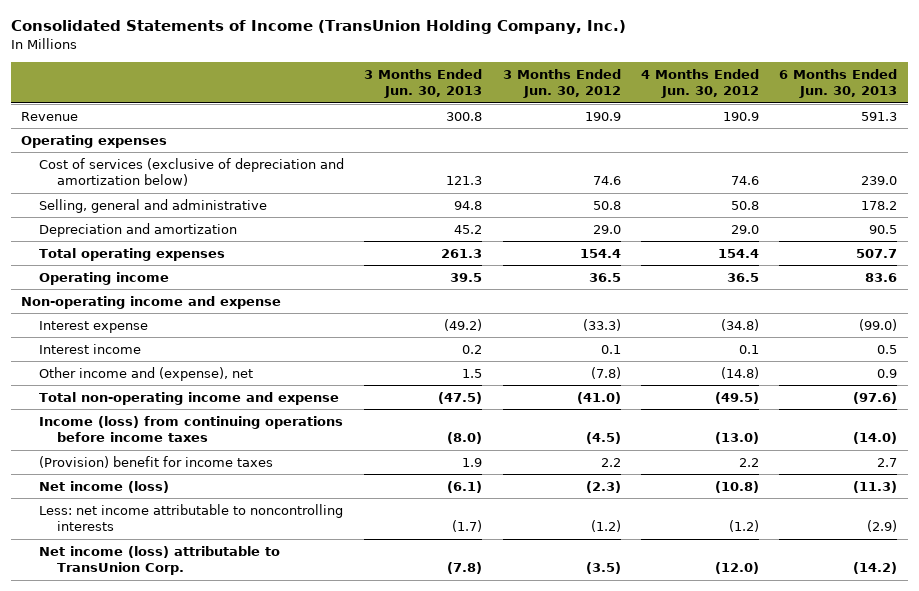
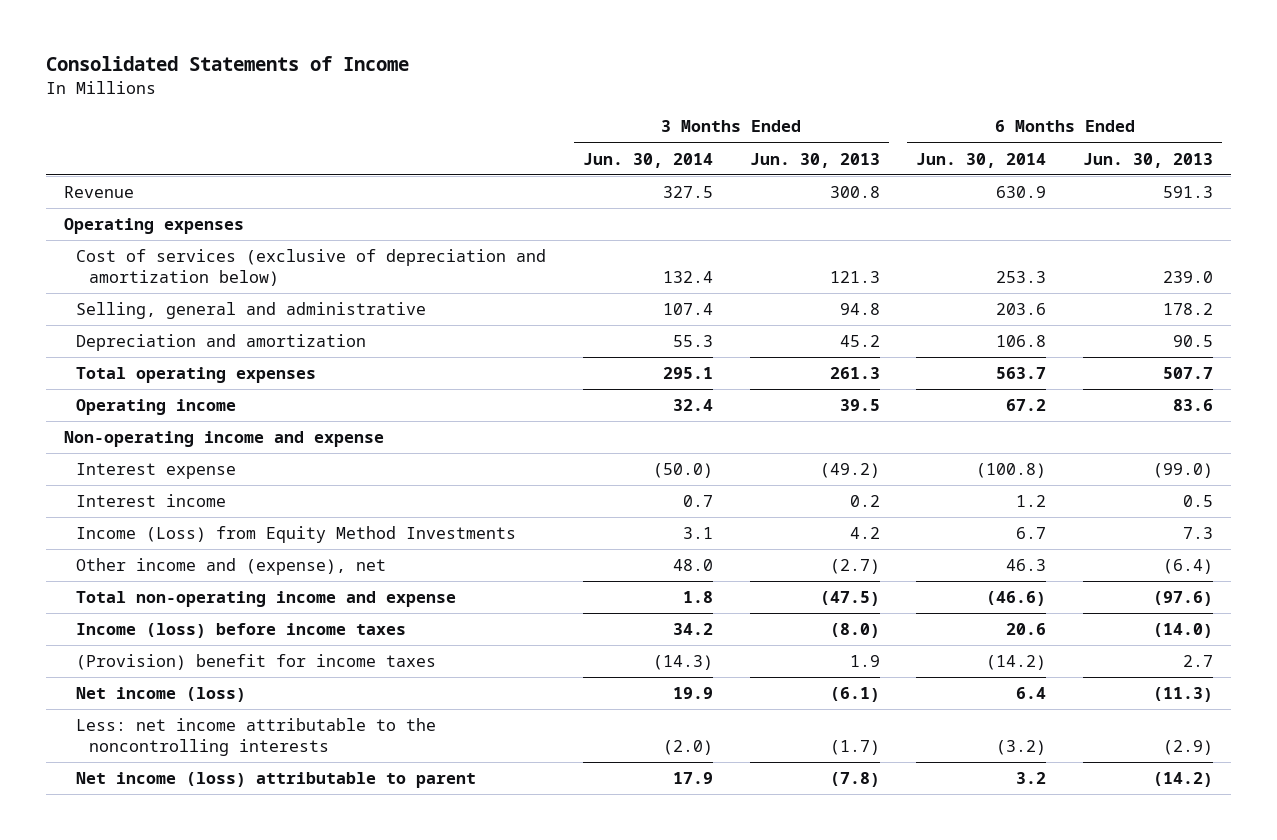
[10,20,626,35] Consolidated Statements of Income (TransUnion Holding Company, Inc.) -> [45,56,409,72] Consolidated Statements of Income
[502,69,621,99] 3 Months Ended Jun. 30, 2012 -> none
[641,69,760,99] 4 Months Ended Jun. 30, 2012 -> none
none -> [583,152,714,168] Jun. 30, 2014
none -> [916,152,1047,168] Jun. 30, 2014
none -> [76,526,517,544] Income (Loss) from Equity Method Investments
[462,368,483,378] 1.5 -> [829,559,880,575] (2.7)
[877,368,898,378] 0.9 -> [1162,559,1213,575] (6.4)
[39,415,344,443] Income (loss) from continuing operations before income taxes -> [76,623,407,639] Income (loss) before income taxes
[39,503,344,532] Less: net income attributable to noncontrolling interests -> [76,718,437,756] Less: net income attributable to the noncontrolling interests
[39,545,281,576] Net income (loss) attributable to TransUnion Corp. -> [76,772,477,789] Net income (loss) attributable to parent

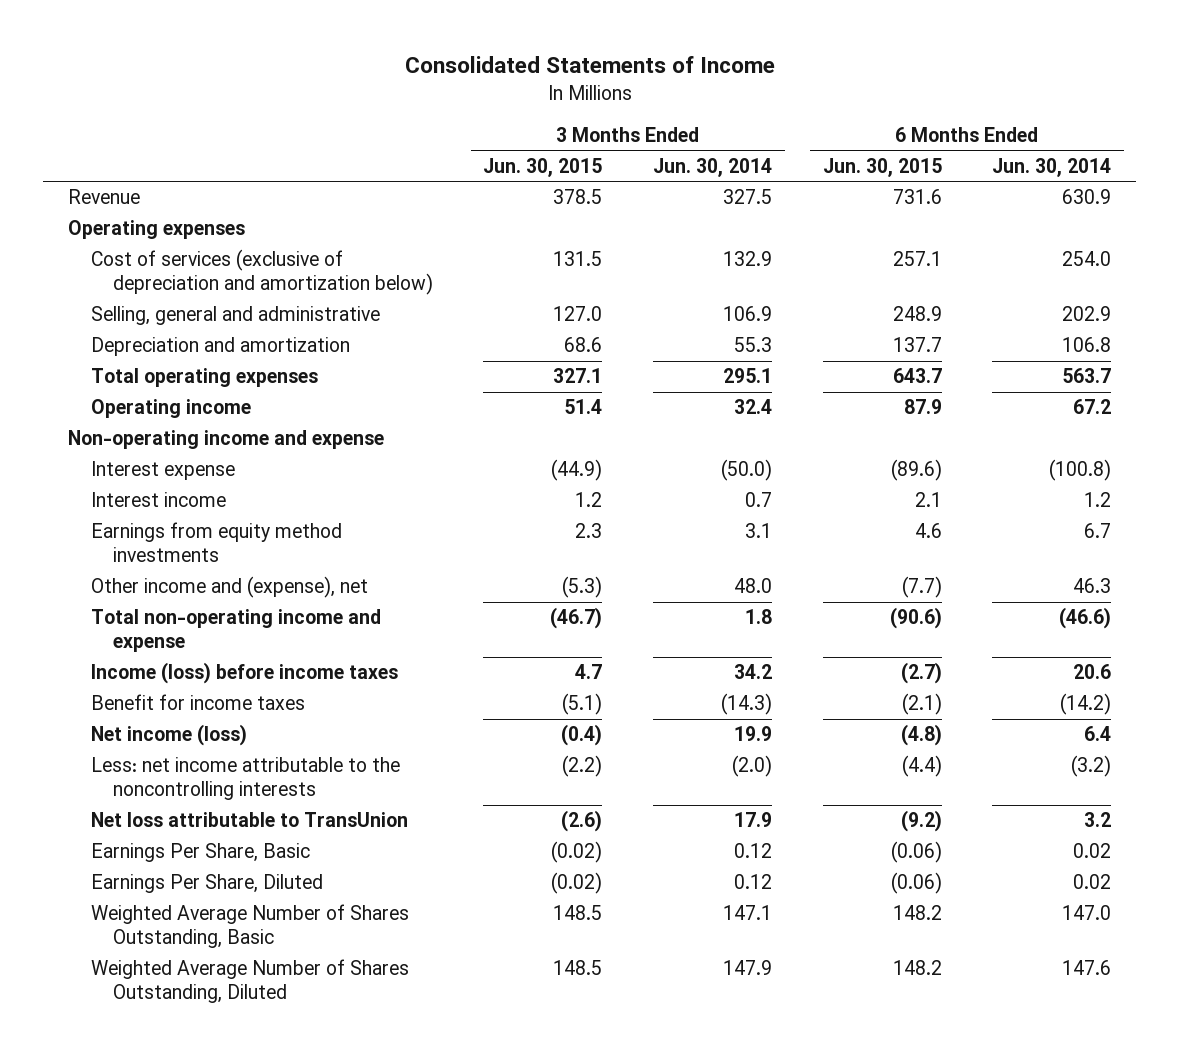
[749,152,880,168] Jun. 30, 2013 -> none
[1082,152,1213,168] Jun. 30, 2013 -> none
none -> [483,157,603,177] Jun. 30, 2015
none -> [822,157,942,177] Jun. 30, 2015
[663,270,714,283] 132.4 -> [723,251,773,267] 132.9
[996,270,1047,283] 253.3 -> [1062,251,1112,267] 254.0
[663,303,714,316] 107.4 -> [723,306,773,322] 106.9
[996,303,1047,316] 203.6 -> [1062,306,1112,322] 202.9
[76,526,517,544] Income (Loss) from Equity Method Investments -> [90,522,342,563] Earnings from equity method investments
[76,654,437,671] (Provision) benefit for income taxes -> [90,694,305,711] Benefit for income taxes
[76,772,477,789] Net income (loss) attributable to parent -> [90,812,408,828] Net loss attributable to TransUnion
none -> [90,843,310,863] Earnings Per Share, Basic
none -> [90,874,323,894] Earnings Per Share, Diluted
none -> [90,904,409,949] Weighted Average Number of Shares Outstanding, Basic
none -> [90,959,409,1004] Weighted Average Number of Shares Outstanding, Diluted

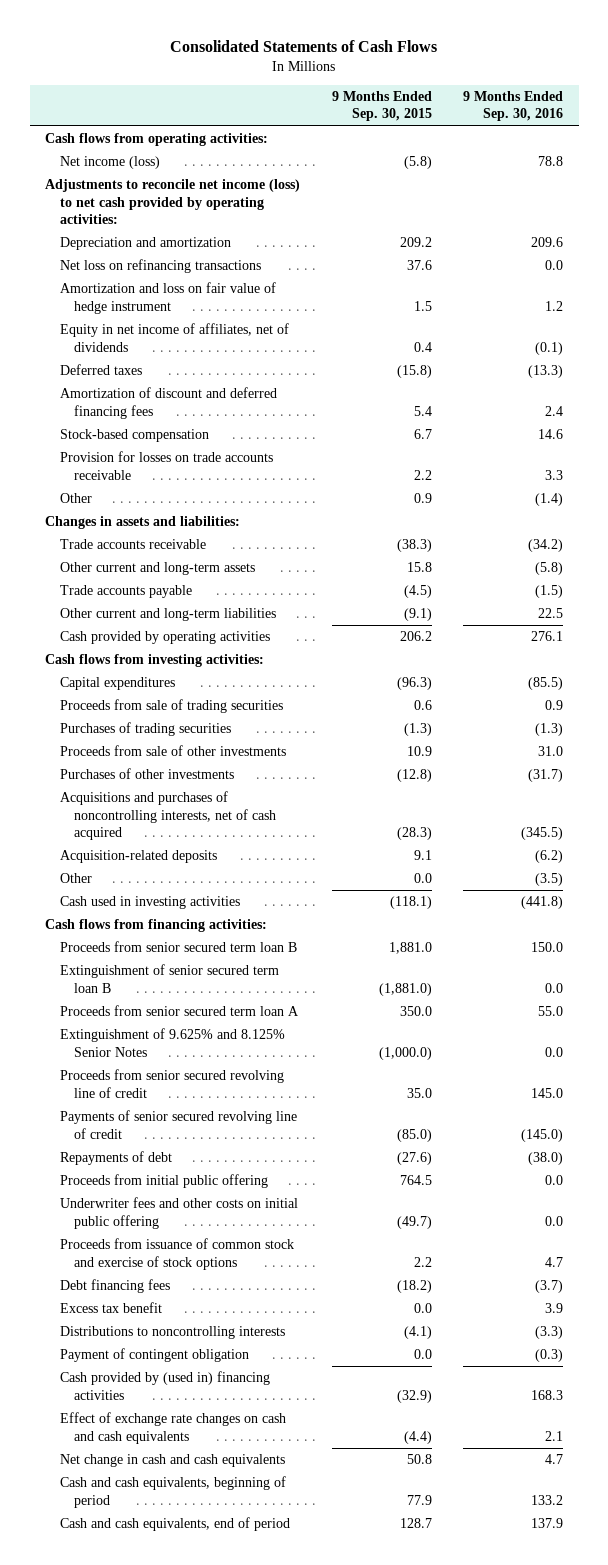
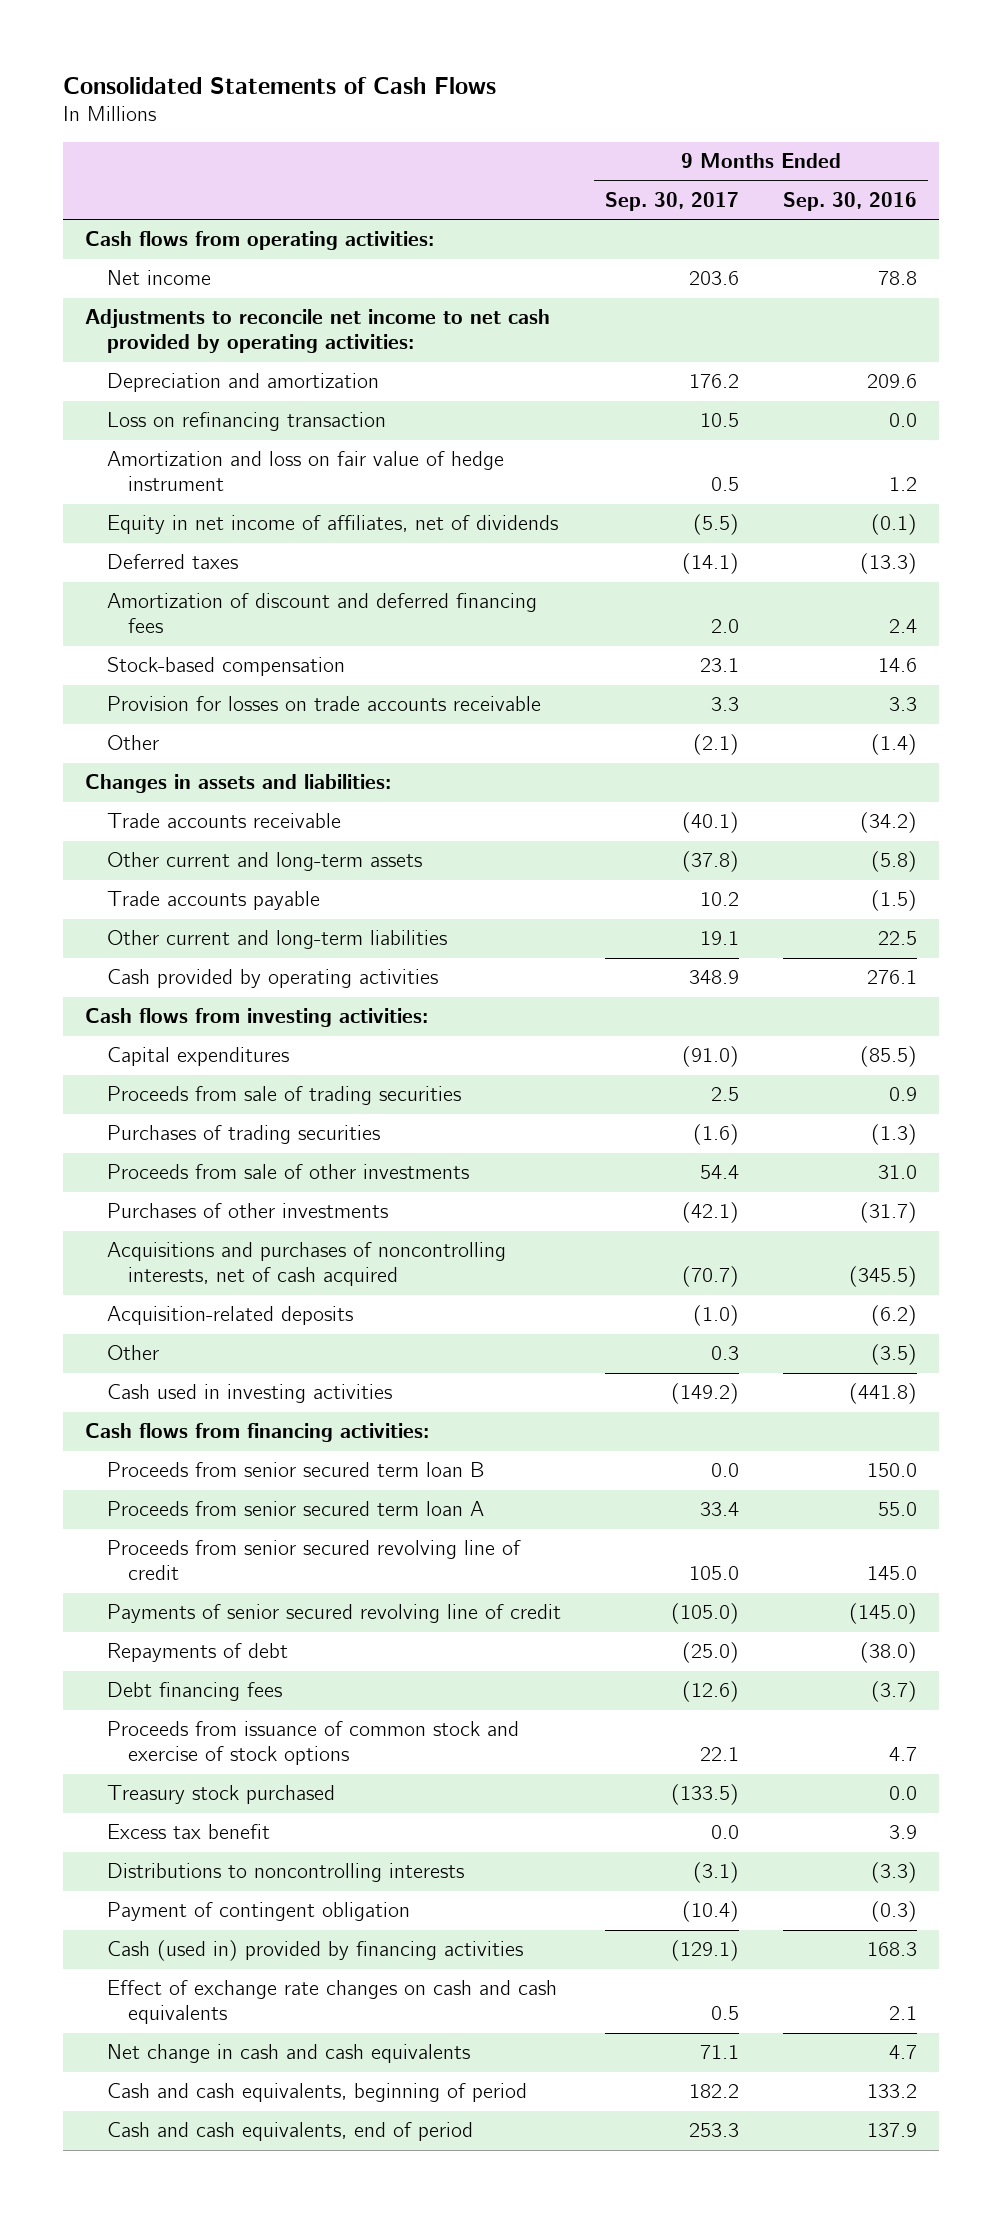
[331,91,432,122] 9 Months Ended Sep. 30, 2015 -> none
none -> [604,191,739,211] Sep. 30, 2017
[59,156,160,170] Net income (loss) -> [106,270,211,286] Net income
[45,179,301,224] Adjustments to reconcile net income (loss) to net cash provided by operating activities: -> [84,309,550,354] Adjustments to reconcile net income to net cash provided by operating activities:
[59,259,261,274] Net loss on refinancing transactions -> [106,412,386,432] Loss on refinancing transaction
[59,964,279,993] Extinguishment of senior secured term loan B -> none
[59,1028,285,1057] Extinguishment of 9.625% and 8.125% Senior Notes -> none
[59,1174,268,1189] Proceeds from initial public offering -> none
[59,1197,298,1229] Underwriter fees and other costs on initial public offering -> none
[59,1238,294,1270] Proceeds from issuance of common stock and exercise of stock options -> [106,1721,519,1766] Proceeds from issuance of common stock and exercise of stock options
none -> [106,1785,335,1805] Treasury stock purchased
[59,1371,270,1400] Cash provided by (used in) financing activities -> [106,1940,523,1962] Cash (used in) provided by financing activities

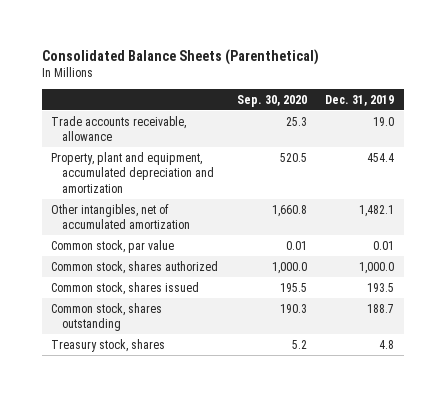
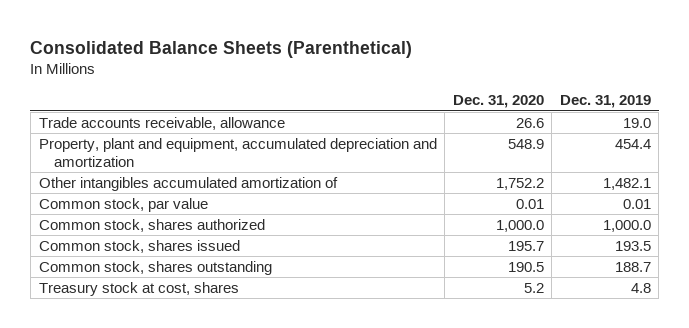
[236,94,307,107] Sep. 30, 2020 -> none
none -> [452,95,544,109] Dec. 31, 2020
[51,203,190,230] Other intangibles, net of accumulated amortization -> [38,176,338,191] Other intangibles accumulated amortization of
[51,338,166,352] Treasury stock, shares -> [38,281,239,296] Treasury stock at cost, shares

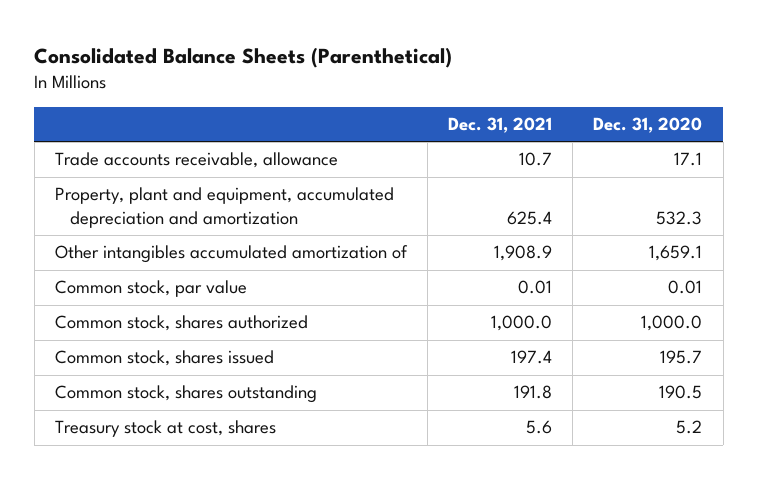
[559,95,651,109] Dec. 31, 2019 -> none
none -> [448,116,553,133] Dec. 31, 2021
[515,117,544,128] 26.6 -> [674,152,703,167] 17.1
[507,138,544,149] 548.9 -> [656,211,703,226] 532.3
[495,177,544,190] 1,752.2 -> [649,245,703,262] 1,659.1

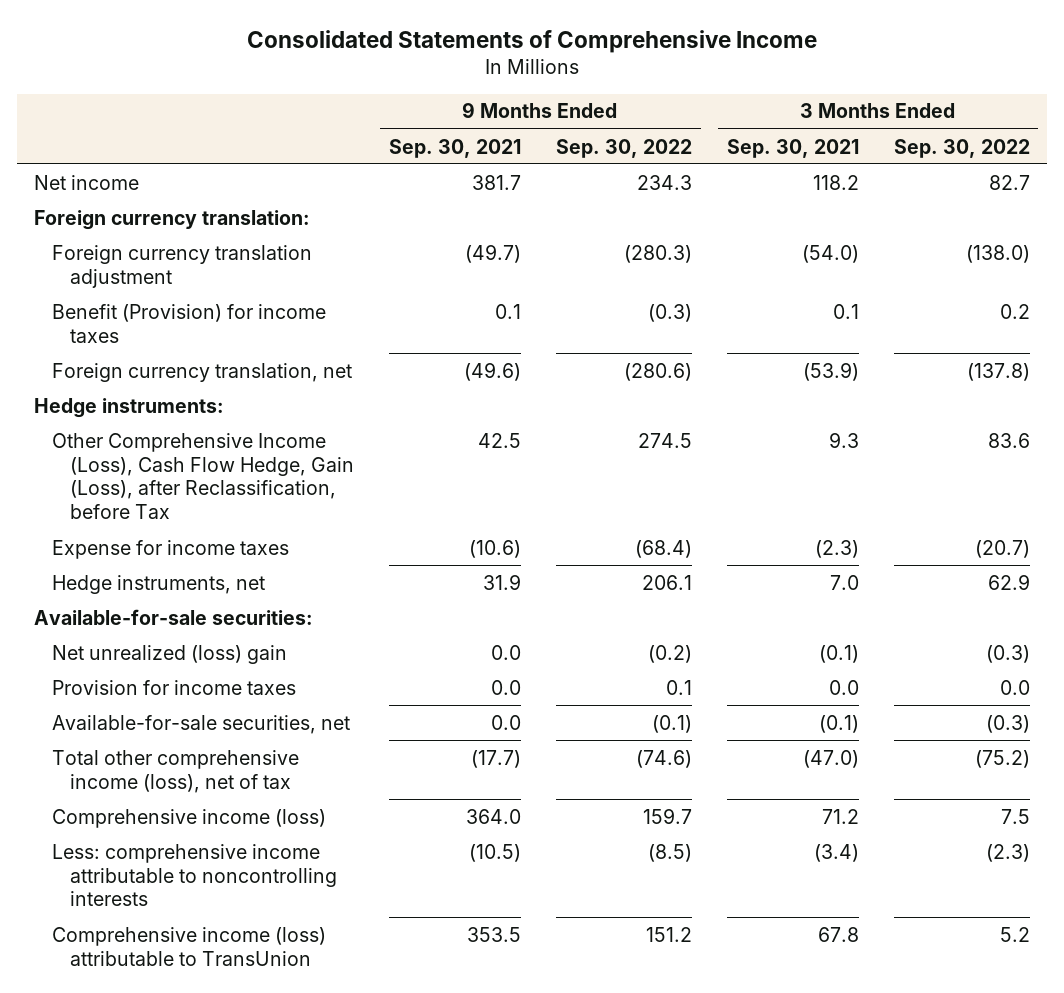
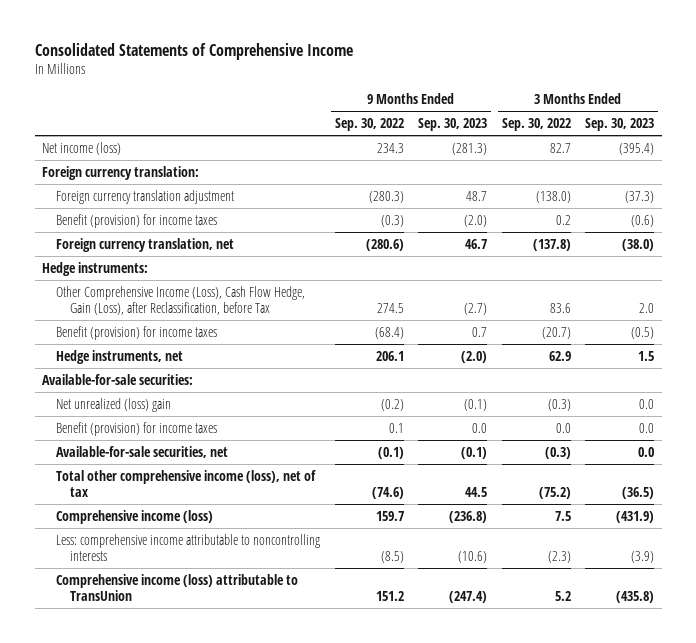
[388,138,521,158] Sep. 30, 2021 -> none
[726,138,859,158] Sep. 30, 2021 -> none
none -> [418,118,488,132] Sep. 30, 2023
none -> [585,118,655,132] Sep. 30, 2023
[34,174,140,190] Net income -> [42,141,122,155] Net income (loss)
[52,303,327,343] Benefit (Provision) for income taxes -> [56,213,218,228] Benefit (provision) for income taxes
[52,539,290,559] Expense for income taxes -> [56,325,218,340] Benefit (provision) for income taxes
[52,679,297,695] Provision for income taxes -> [56,421,218,436] Benefit (provision) for income taxes

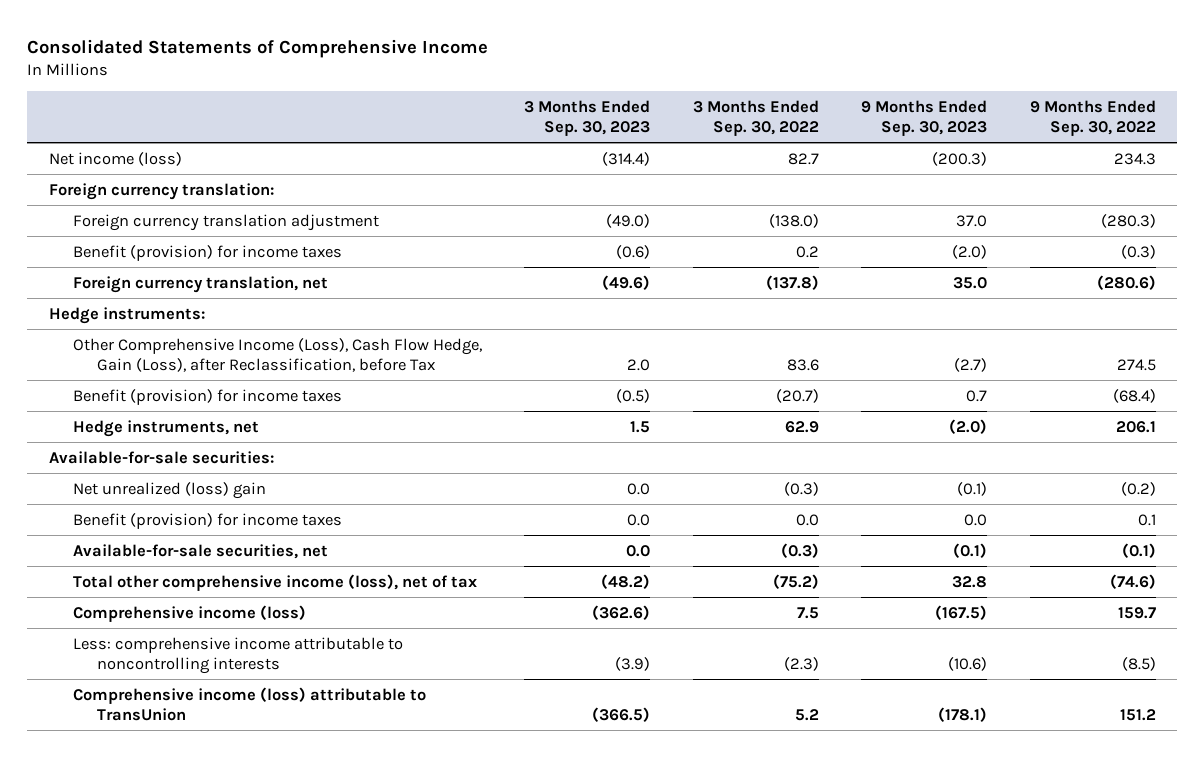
[452,142,488,155] (281.3) -> [932,151,988,166] (200.3)
[619,142,655,155] (395.4) -> [602,151,651,166] (314.4)
[466,190,488,201] 48.7 -> [956,214,988,227] 37.0
[625,190,655,203] (37.3) -> [606,213,651,228] (49.0)
[465,238,488,249] 46.7 -> [953,276,988,289] 35.0
[622,238,655,251] (38.0) -> [602,274,651,290] (49.6)
[465,486,488,497] 44.5 -> [952,575,988,588] 32.8
[622,486,655,499] (36.5) -> [601,573,651,589] (48.2)
[449,510,488,523] (236.8) -> [935,604,988,620] (167.5)
[616,510,655,523] (431.9) -> [592,604,651,620] (362.6)
[449,590,488,603] (247.4) -> [938,707,988,723] (178.1)
[616,590,655,603] (435.8) -> [592,707,651,723] (366.5)

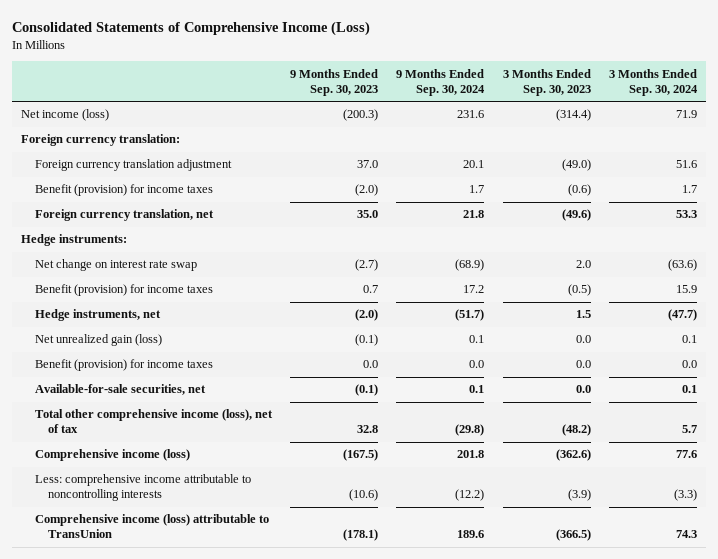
[27,38,489,58] Consolidated Statements of Comprehensive Income -> [12,20,371,36] Consolidated Statements of Comprehensive Income (Loss)
[692,99,819,137] 3 Months Ended Sep. 30, 2022 -> none
[1029,99,1156,137] 9 Months Ended Sep. 30, 2022 -> none
none -> [396,68,486,96] 9 Months Ended Sep. 30, 2024
none -> [608,68,698,96] 3 Months Ended Sep. 30, 2024
[72,337,482,373] Other Comprehensive Income (Loss), Cash Flow Hedge, Gain (Loss), after Reclassification, before Tax -> [34,259,197,272] Net change on interest rate swap
[48,450,274,464] Available-for-sale securities: -> none
[72,481,266,499] Net unrealized (loss) gain -> [34,334,162,347] Net unrealized gain (loss)

